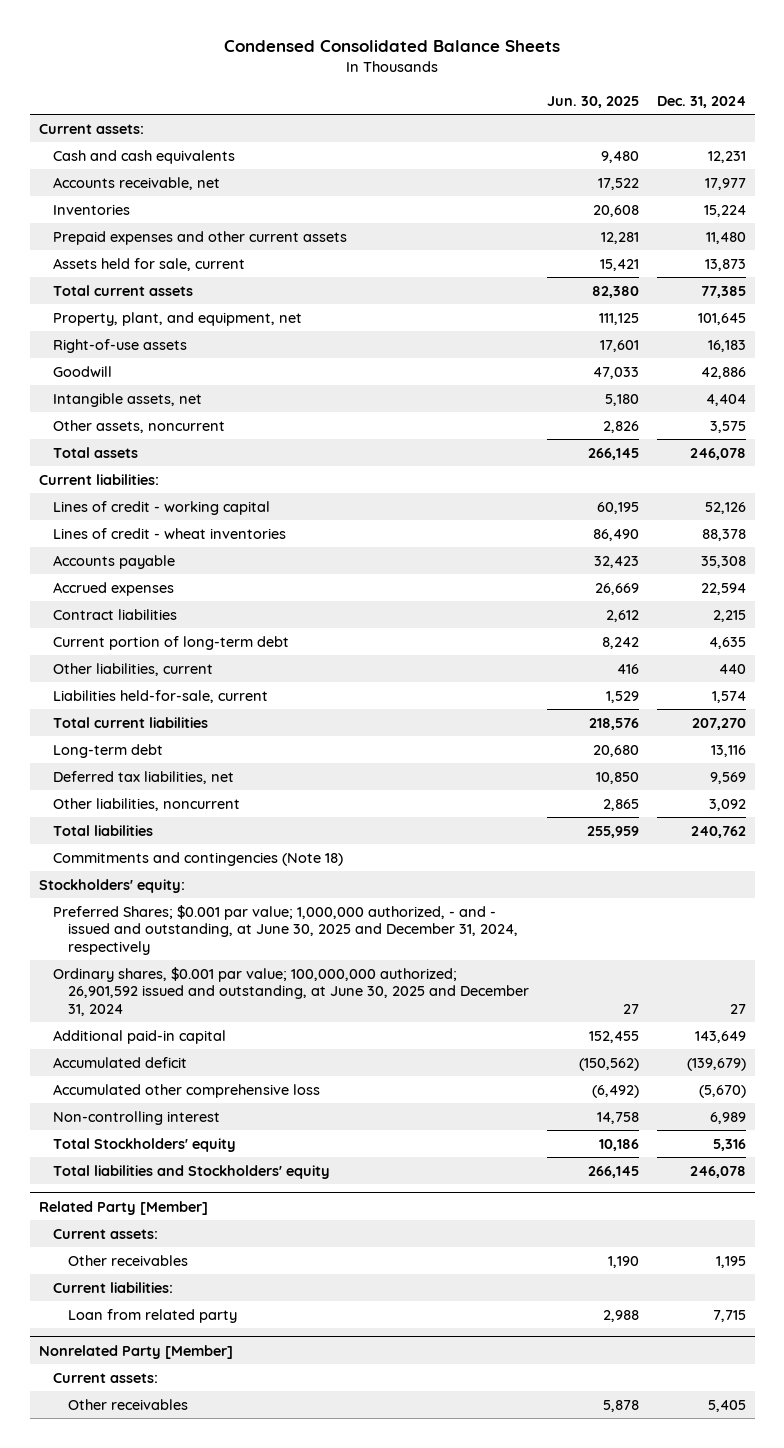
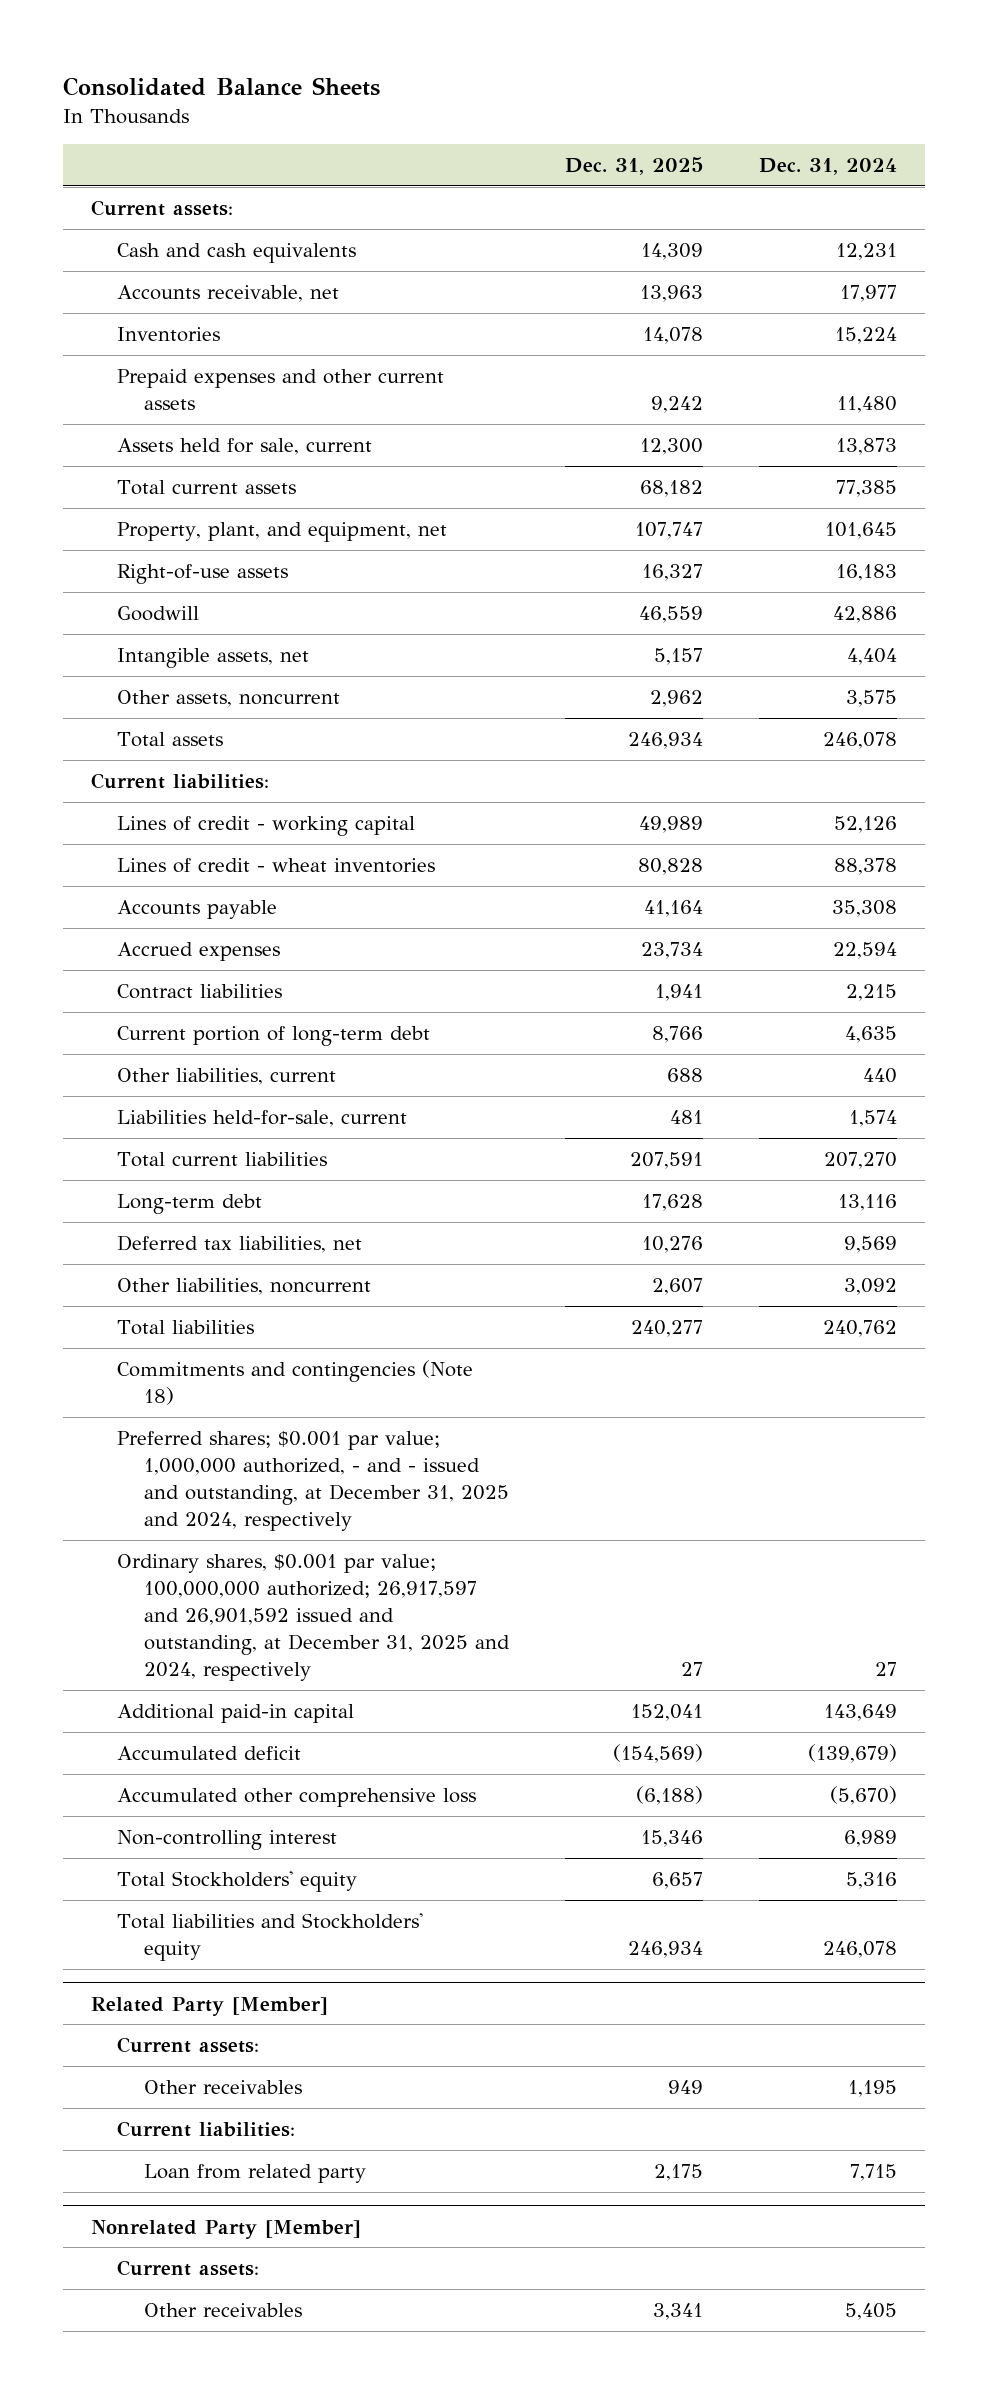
[224,40,561,53] Condensed Consolidated Balance Sheets -> [62,76,380,96] Consolidated Balance Sheets
[547,95,640,108] Jun. 30, 2025 -> none
none -> [565,156,704,175] Dec. 31, 2025
[38,878,185,893] Stockholders' equity: -> none
[53,904,519,955] Preferred Shares; $0.001 par value; 1,000,000 authorized, - and - issued and outstanding, at June 30, 2025 and December 31, 2024, respectively -> [117,1431,510,1531] Preferred shares; $0.001 par value; 1,000,000 authorized, - and - issued and outstanding, at December 31, 2025 and 2024, respectively
[53,966,530,1016] Ordinary shares, $0.001 par value; 100,000,000 authorized; 26,901,592 issued and outstanding, at June 30, 2025 and December 31, 2024 -> [117,1554,511,1681] Ordinary shares, $0.001 par value; 100,000,000 authorized; 26,917,597 and 26,901,592 issued and outstanding, at December 31, 2025 and 2024, respectively

